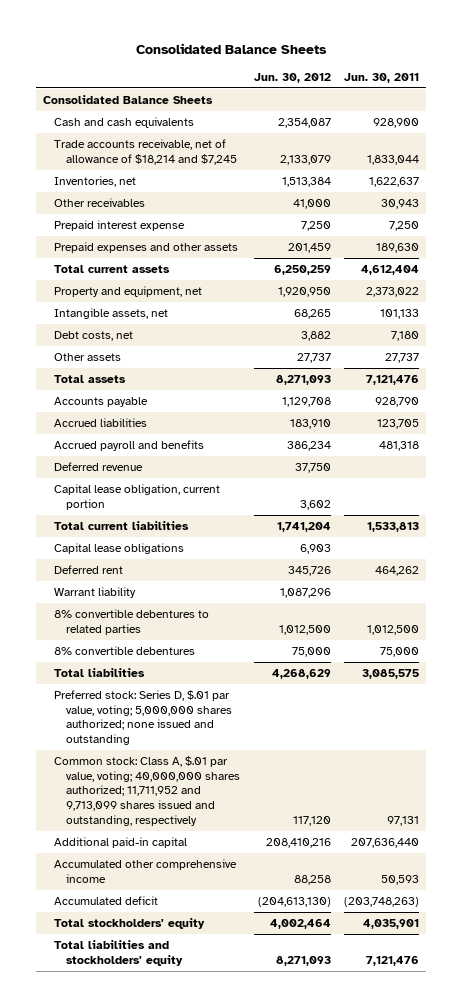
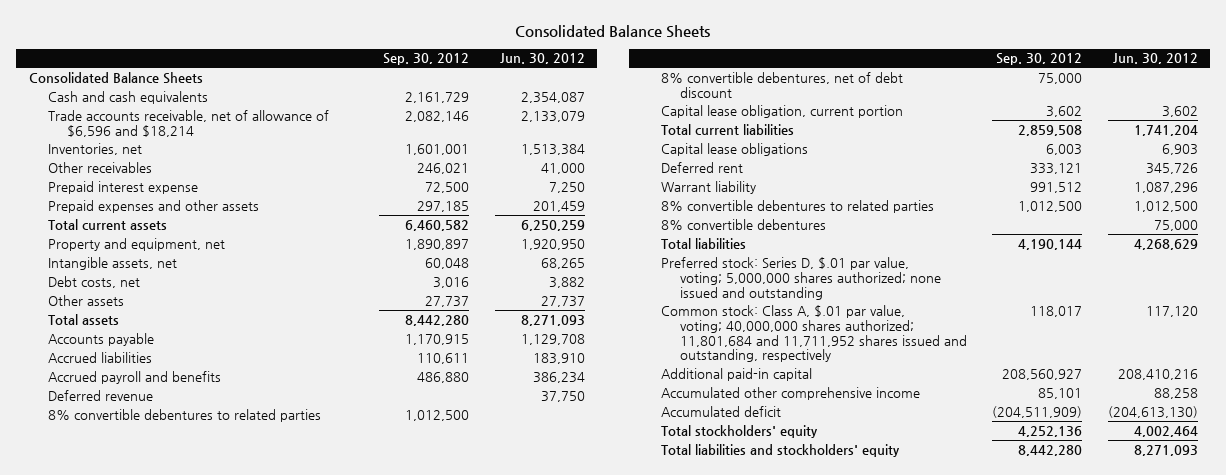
[344,72,420,83] Jun. 30, 2011 -> none
none -> [383,53,470,66] Sep. 30, 2012
[54,138,237,165] Trade accounts receivable, net of allowance of $18,214 and $7,245 -> [47,109,329,137] Trade accounts receivable, net of allowance of $6,596 and $18,214
none -> [47,408,321,422] 8% convertible debentures to related parties
none -> [660,71,903,98] 8% convertible debentures, net of debt discount
[54,755,240,827] Common stock: Class A, $.01 par value, voting; 40,000,000 shares authorized; 11,711,952 and 9,713,099 shares issued and outstanding, respectively -> [660,304,968,363] Common stock: Class A, $.01 par value, voting; 40,000,000 shares authorized; 11,801,684 and 11,711,952 shares issued and outstanding, respectively

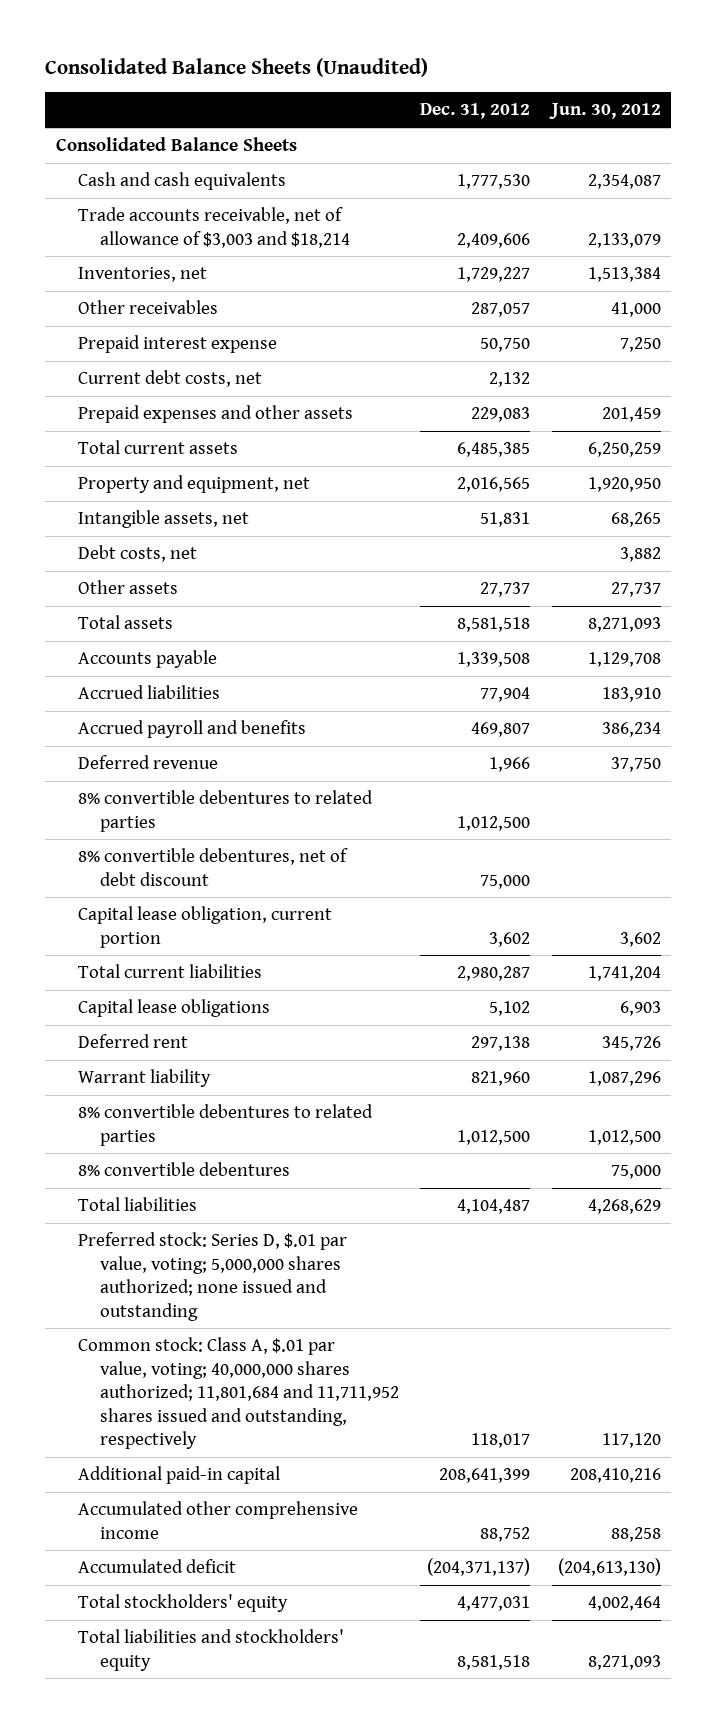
[515,24,711,38] Consolidated Balance Sheets -> [45,58,429,78] Consolidated Balance Sheets (Unaudited)
[383,53,470,66] Sep. 30, 2012 -> none
none -> [420,103,531,120] Dec. 31, 2012
[47,109,329,137] Trade accounts receivable, net of allowance of $6,596 and $18,214 -> [78,207,351,248] Trade accounts receivable, net of allowance of $3,003 and $18,214
none -> [78,370,263,388] Current debt costs, net

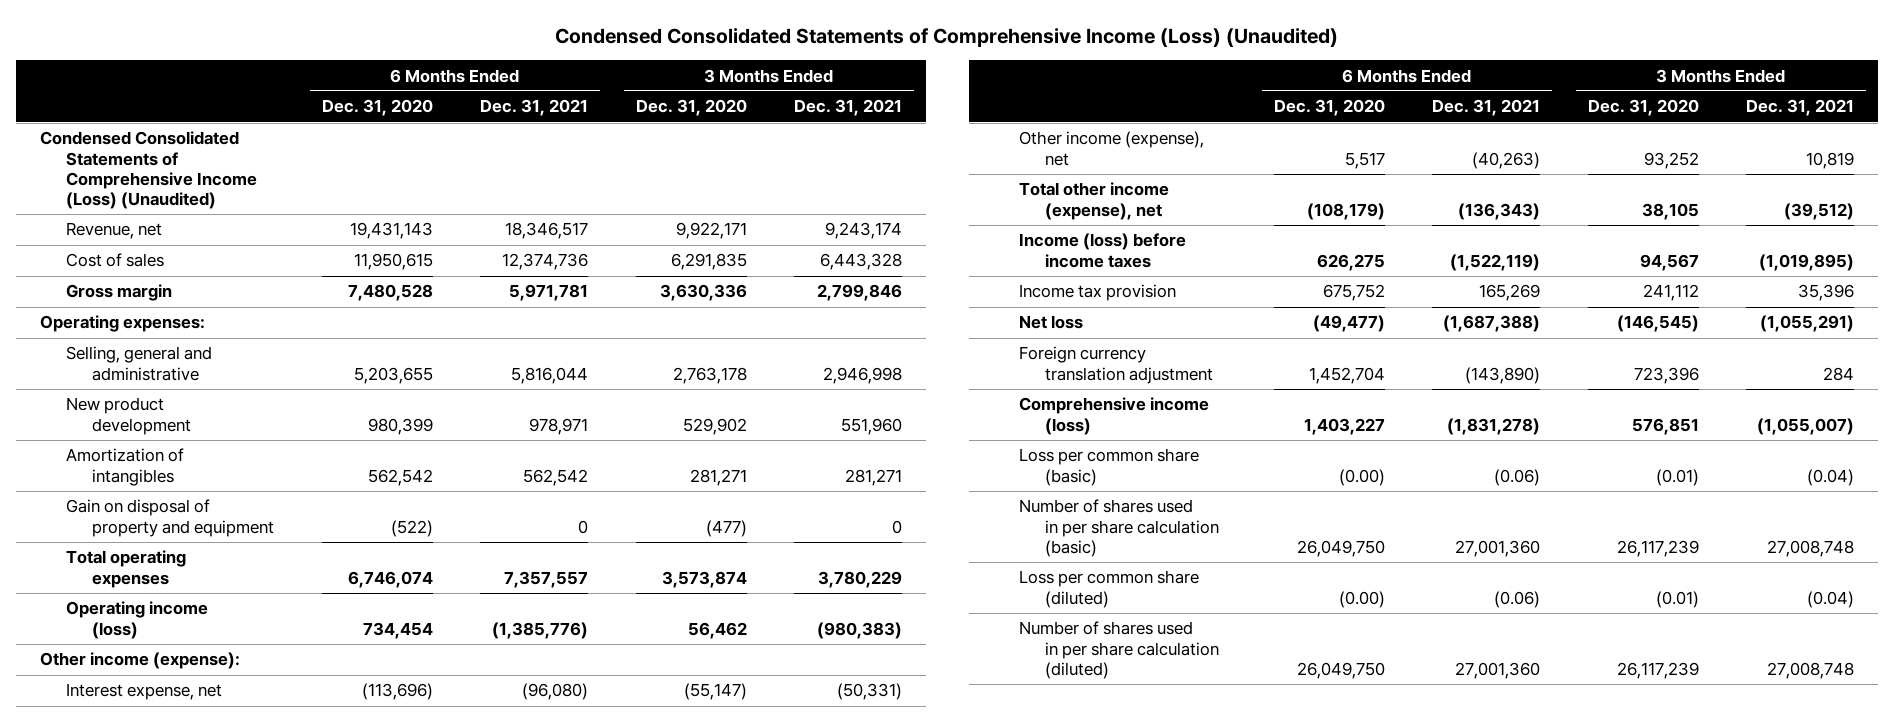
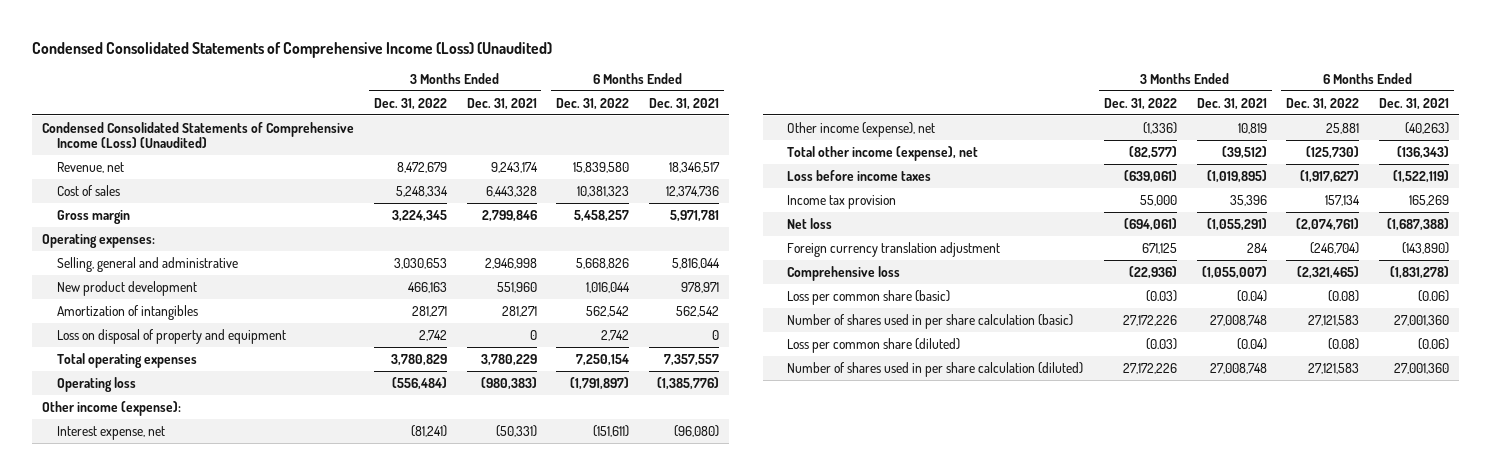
[321,99,433,117] Dec. 31, 2020 -> none
[635,99,747,117] Dec. 31, 2020 -> none
none -> [373,97,447,110] Dec. 31, 2022
none -> [556,97,630,110] Dec. 31, 2022
[66,499,275,537] Gain on disposal of property and equipment -> [56,328,286,344] Loss on disposal of property and equipment
[66,601,209,639] Operating income (loss) -> [56,376,136,392] Operating loss
[1018,233,1186,268] Income (loss) before income taxes -> [786,169,931,181] Loss before income taxes
[1018,397,1209,435] Comprehensive income (loss) -> [786,265,900,281] Comprehensive loss

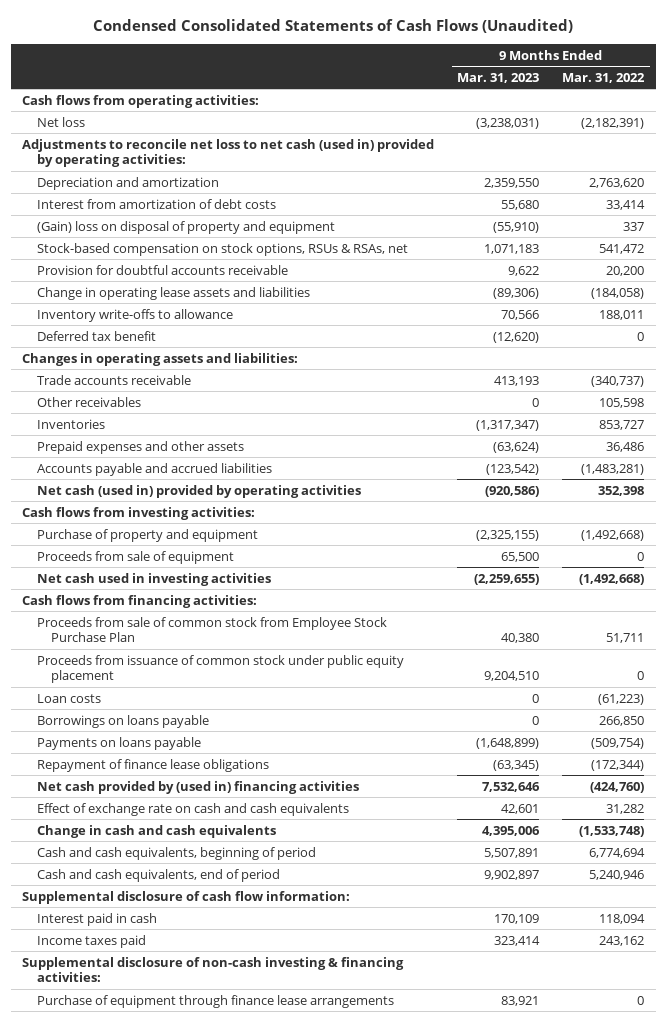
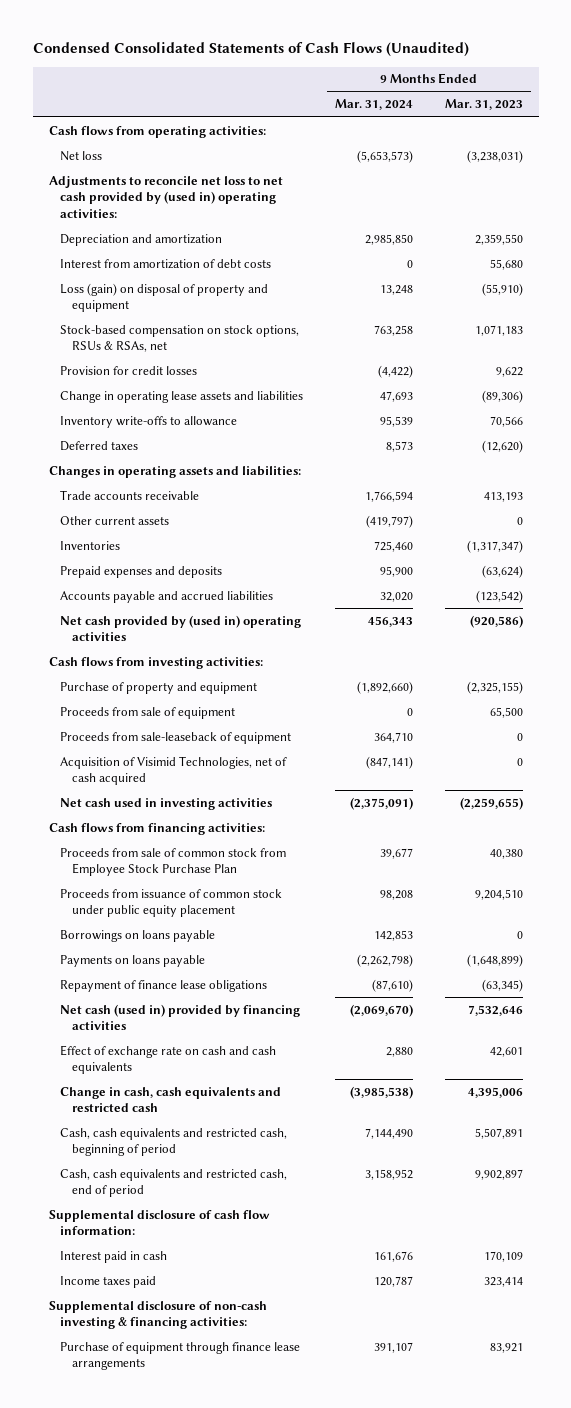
[562,73,646,84] Mar. 31, 2022 -> none
none -> [334,99,413,111] Mar. 31, 2024
[22,138,435,168] Adjustments to reconcile net loss to net cash (used in) provided by operating activities: -> [48,175,283,218] Adjustments to reconcile net loss to net cash provided by (used in) operating activities:
[36,220,335,234] (Gain) loss on disposal of property and equipment -> [60,282,269,313] Loss (gain) on disposal of property and equipment
[36,264,288,275] Provision for doubtful accounts receivable -> [60,365,198,375] Provision for credit losses
[36,330,156,341] Deferred tax benefit -> [60,440,139,451] Deferred taxes
[36,396,141,407] Other receivables -> none
none -> [60,515,170,525] Other current assets
[36,440,244,454] Prepaid expenses and other assets -> [60,565,223,578] Prepaid expenses and deposits
[36,484,361,498] Net cash (used in) provided by operating activities -> [60,614,302,642] Net cash provided by (used in) operating activities
none -> [60,731,292,744] Proceeds from sale-leaseback of equipment
none -> [60,755,288,786] Acquisition of Visimid Technologies, net of cash acquired
[36,693,101,703] Loan costs -> none
[36,780,359,794] Net cash provided by (used in) financing activities -> [60,1003,301,1031] Net cash (used in) provided by financing activities
[36,824,276,838] Change in cash and cash equivalents -> [60,1086,282,1113] Change in cash, cash equivalents and restricted cash
[36,846,316,860] Cash and cash equivalents, beginning of period -> [60,1127,288,1157] Cash, cash equivalents and restricted cash, beginning of period
[36,868,280,882] Cash and cash equivalents, end of period -> [60,1168,288,1198] Cash, cash equivalents and restricted cash, end of period

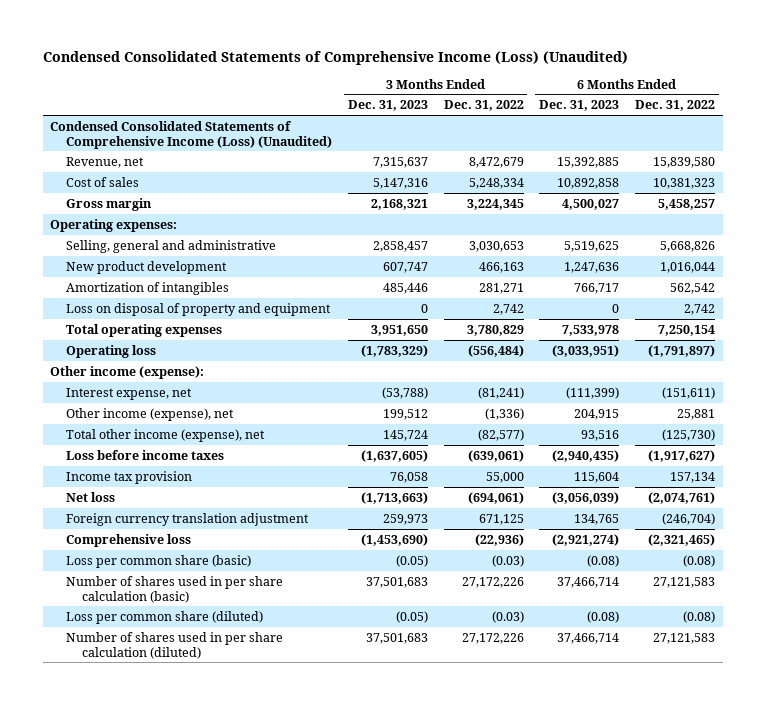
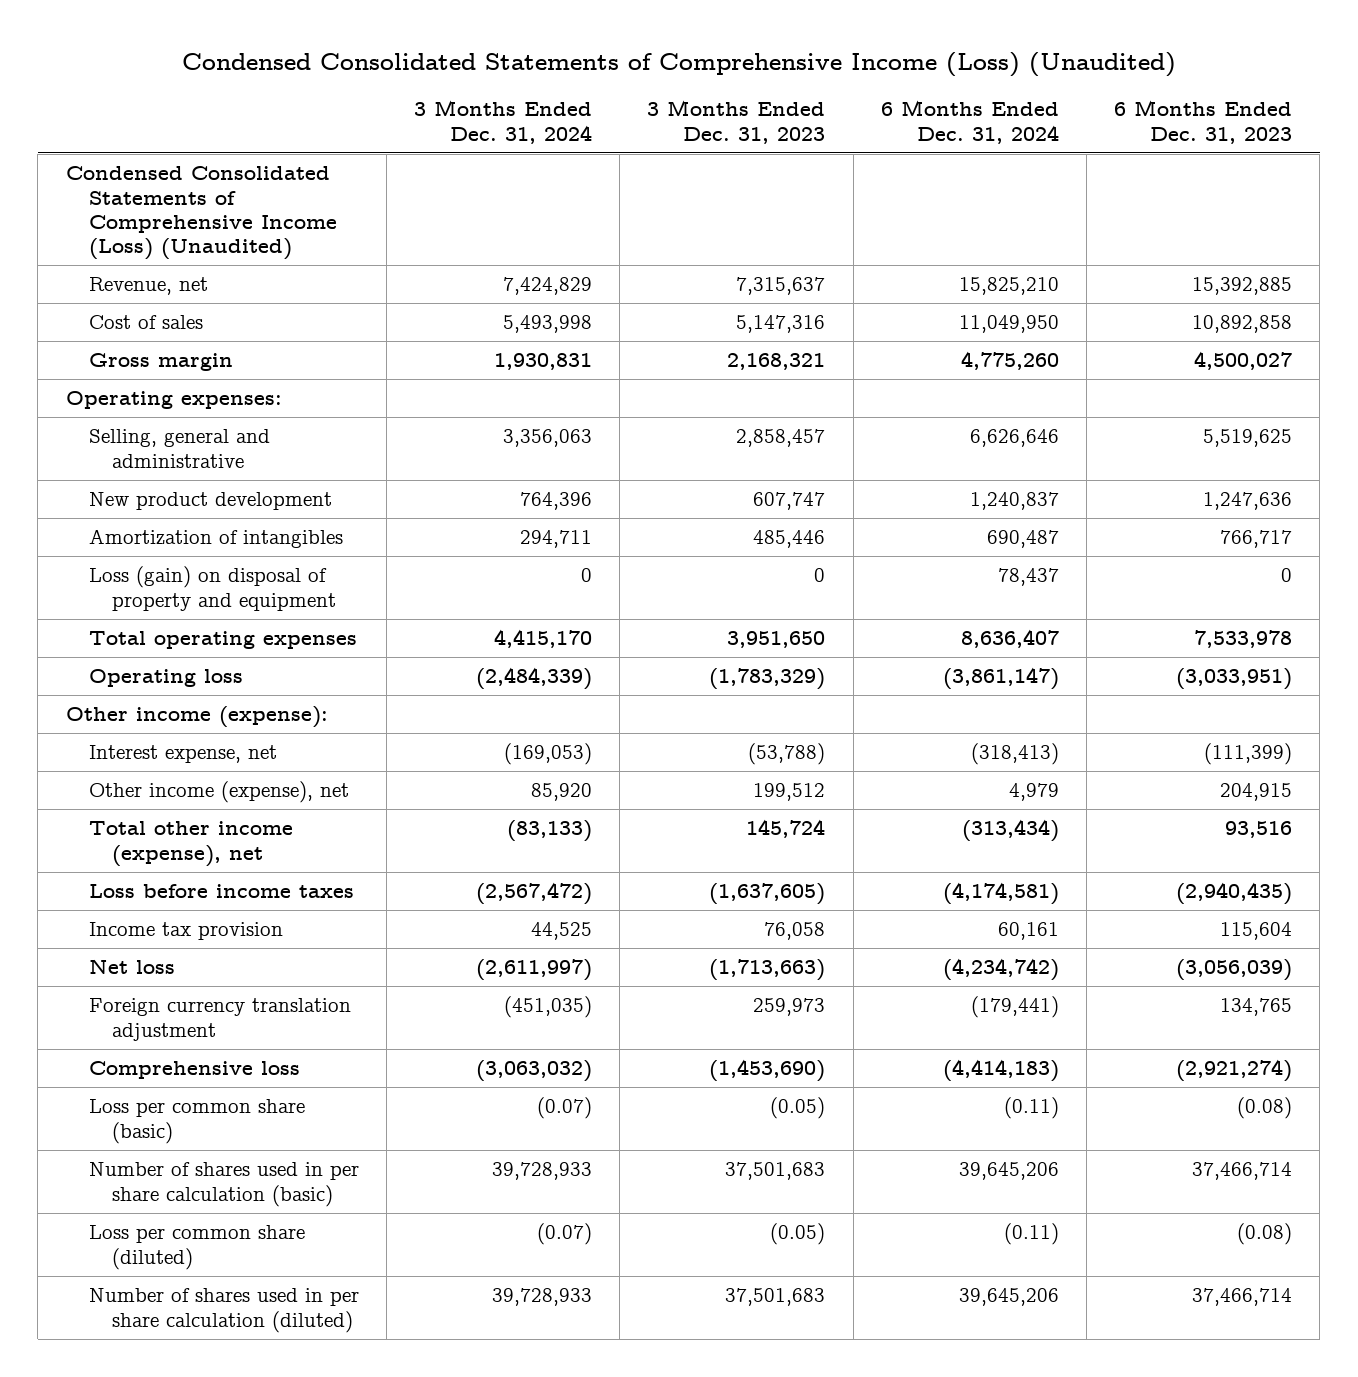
[443,100,524,112] Dec. 31, 2022 -> none
[635,100,716,112] Dec. 31, 2022 -> none
none -> [414,100,593,144] 3 Months Ended Dec. 31, 2024
none -> [880,100,1059,144] 6 Months Ended Dec. 31, 2024
[65,302,331,316] Loss on disposal of property and equipment -> [88,566,337,611] Loss (gain) on disposal of property and equipment

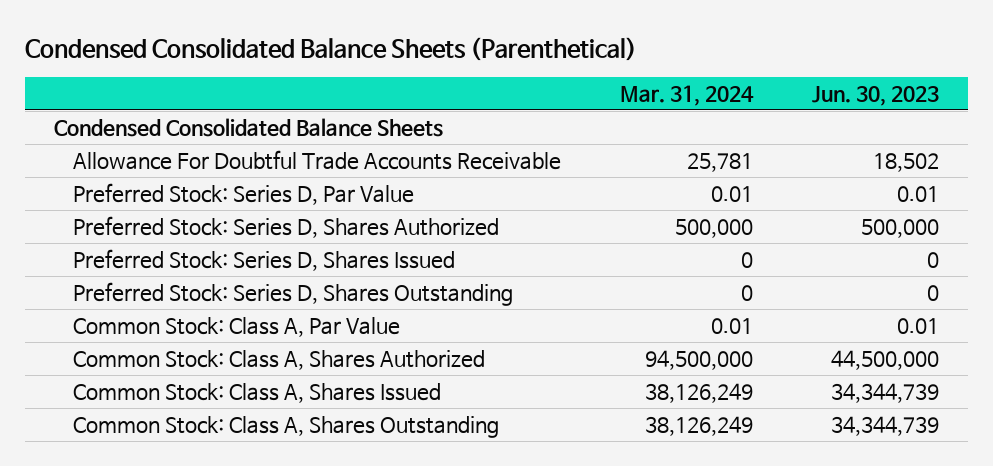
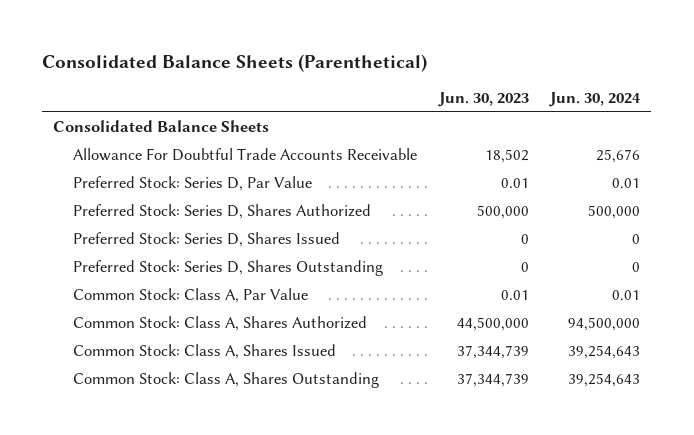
[24,36,637,61] Condensed Consolidated Balance Sheets (Parenthetical) -> [42,53,428,72] Consolidated Balance Sheets (Parenthetical)
[620,84,755,106] Mar. 31, 2024 -> none
none -> [549,92,642,108] Jun. 30, 2024
[54,117,444,137] Condensed Consolidated Balance Sheets -> [53,120,270,133] Consolidated Balance Sheets
[830,382,939,403] 34,344,739 -> [456,345,529,360] 37,344,739
[830,415,939,436] 34,344,739 -> [456,373,529,388] 37,344,739

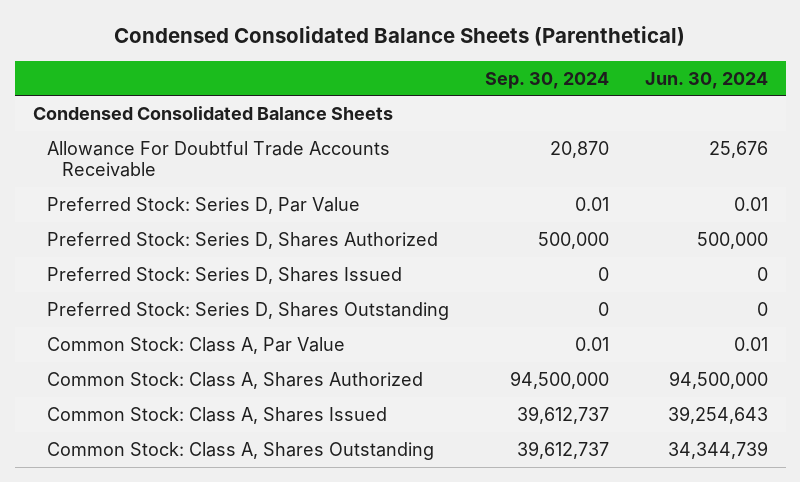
[42,53,428,72] Consolidated Balance Sheets (Parenthetical) -> [114,25,686,46] Condensed Consolidated Balance Sheets (Parenthetical)
[437,92,529,108] Jun. 30, 2023 -> none
none -> [485,71,610,89] Sep. 30, 2024
[53,120,270,133] Consolidated Balance Sheets -> [32,105,393,120] Condensed Consolidated Balance Sheets
[568,373,641,388] 39,254,643 -> [667,440,768,459] 34,344,739

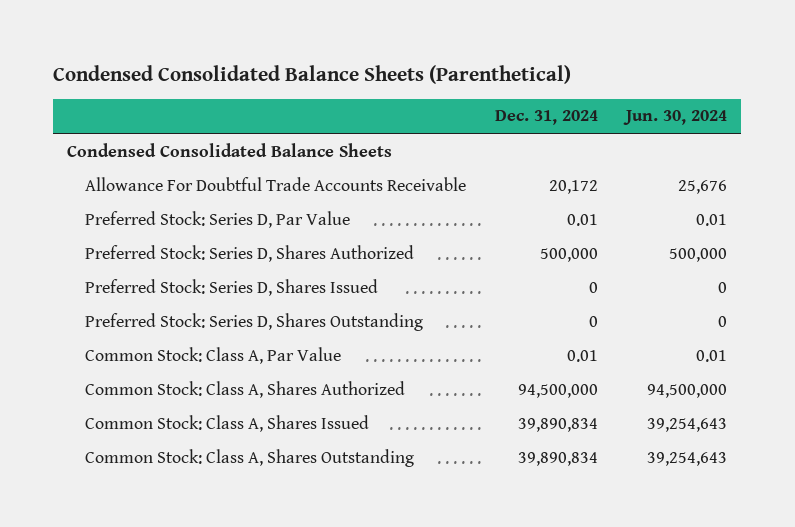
[485,71,610,89] Sep. 30, 2024 -> none
none -> [494,110,598,126] Dec. 31, 2024
[667,440,768,459] 34,344,739 -> [647,451,728,466] 39,254,643

